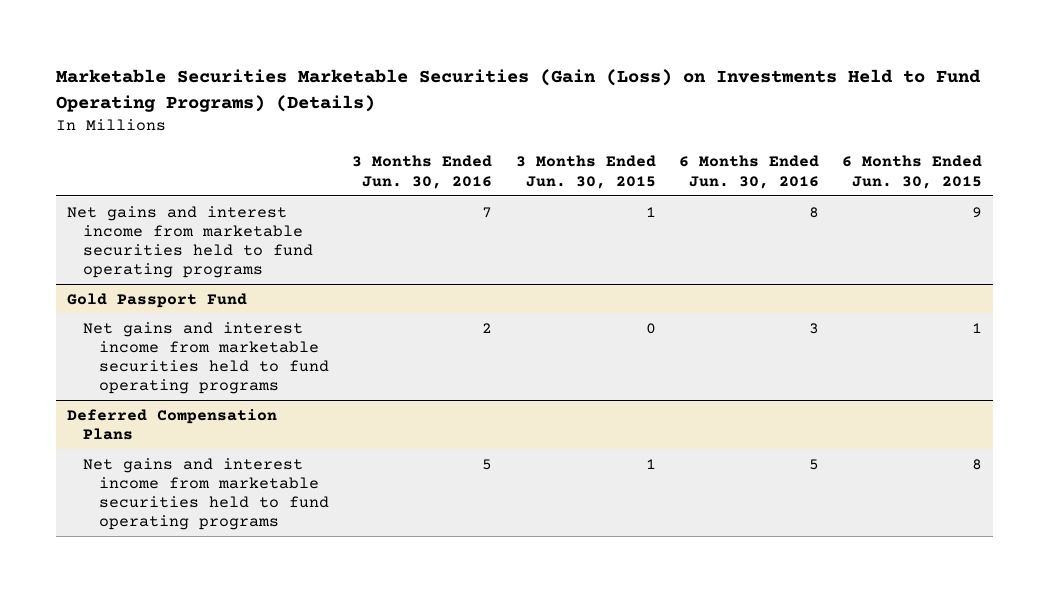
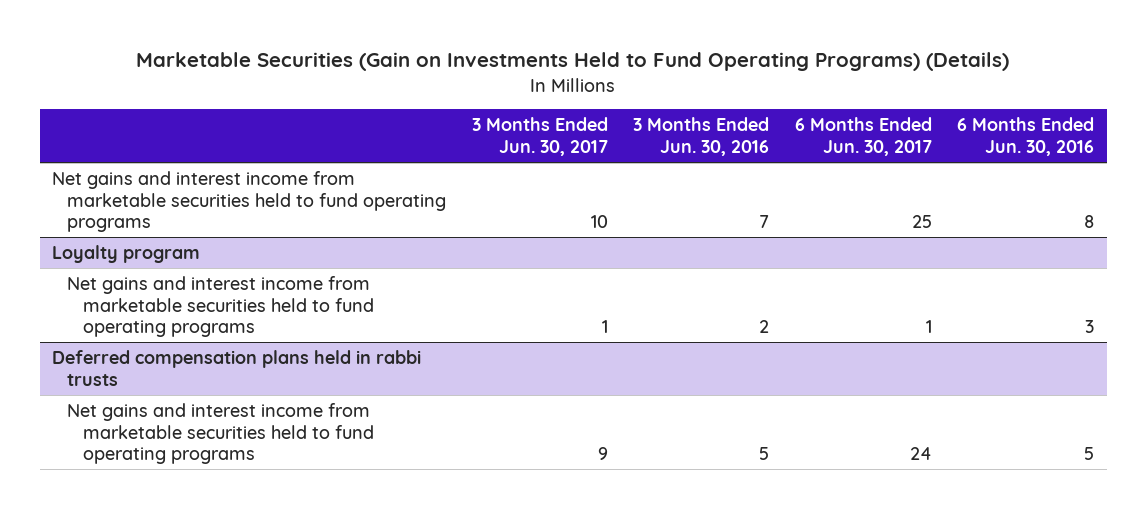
[55,68,981,112] Marketable Securities Marketable Securities (Gain (Loss) on Investments Held to Fund Operating Programs) (Details) -> [136,52,1010,72] Marketable Securities (Gain on Investments Held to Fund Operating Programs) (Details)
[515,155,656,189] 3 Months Ended Jun. 30, 2015 -> none
[841,155,982,189] 6 Months Ended Jun. 30, 2015 -> none
none -> [471,117,608,157] 3 Months Ended Jun. 30, 2017
none -> [794,117,932,157] 6 Months Ended Jun. 30, 2017
[67,292,248,308] Gold Passport Fund -> none
none -> [52,244,201,263] Loyalty program
[67,408,278,440] Deferred Compensation Plans -> [52,349,422,386] Deferred compensation plans held in rabbi trusts

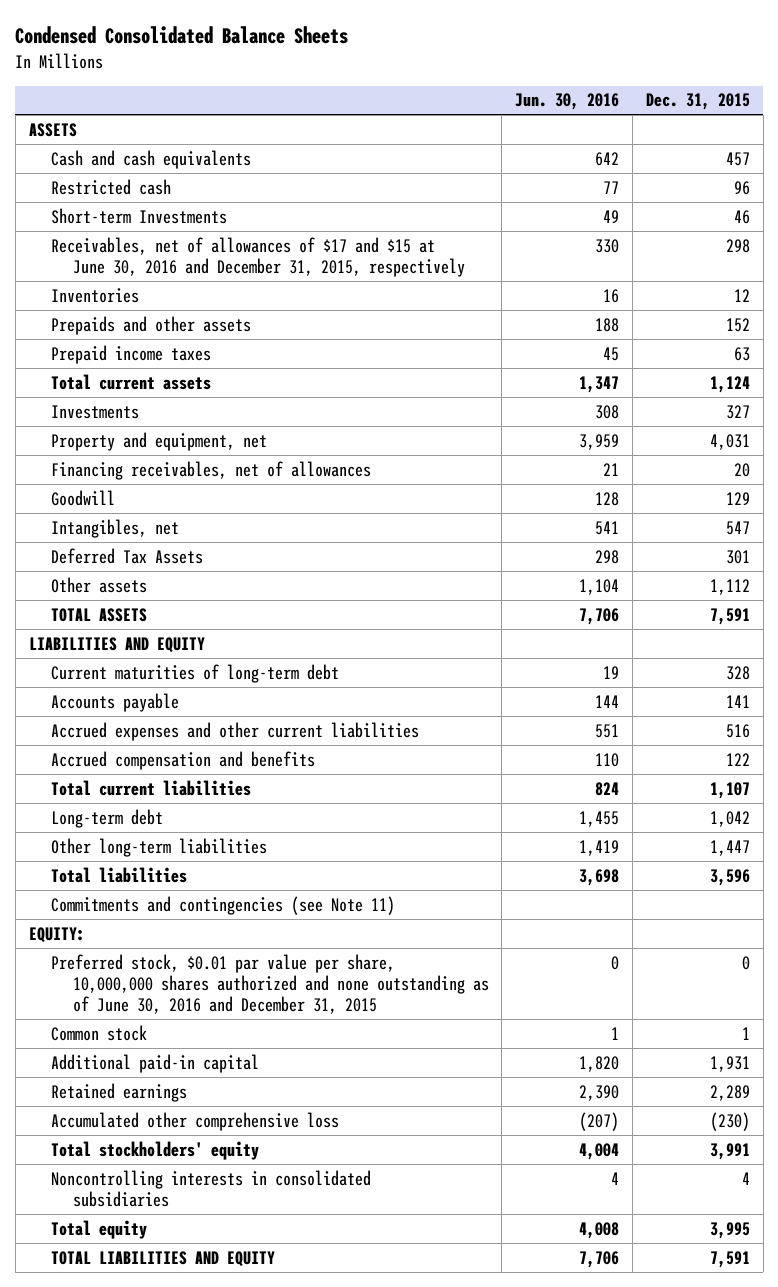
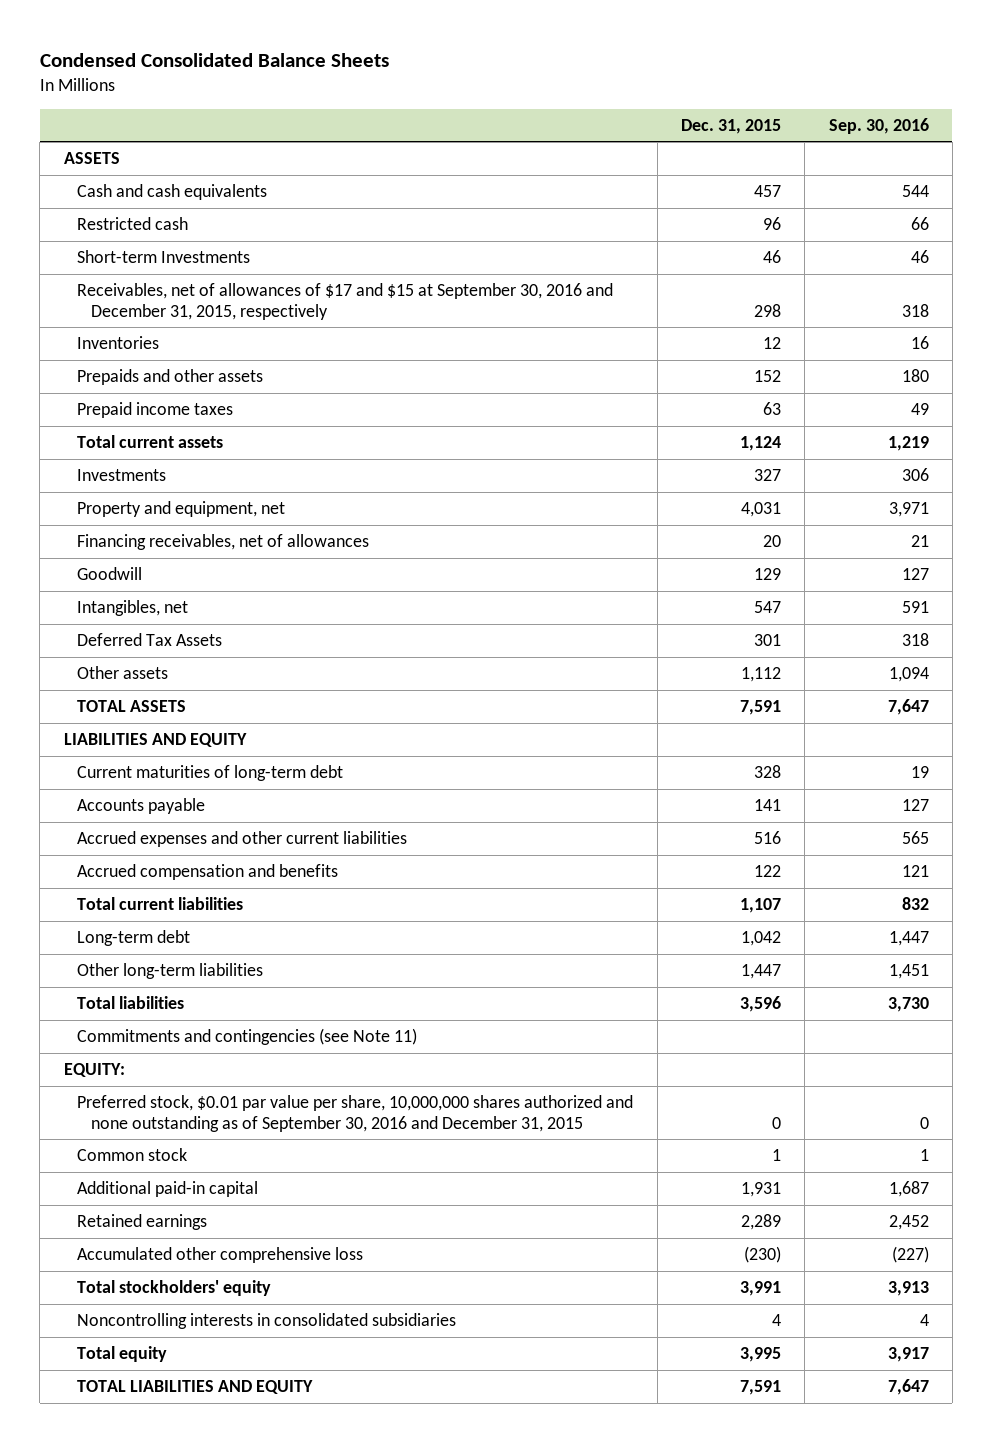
[515,93,620,111] Jun. 30, 2016 -> none
none -> [828,117,929,134] Sep. 30, 2016
[50,236,465,277] Receivables, net of allowances of $17 and $15 at June 30, 2016 and December 31, 2015, respectively -> [77,283,614,320] Receivables, net of allowances of $17 and $15 at September 30, 2016 and December 31, 2015, respectively
[50,953,489,1015] Preferred stock, $0.01 par value per share, 10,000,000 shares authorized and none outstanding as of June 30, 2016 and December 31, 2015 -> [77,1095,634,1132] Preferred stock, $0.01 par value per share, 10,000,000 shares authorized and none outstanding as of September 30, 2016 and December 31, 2015

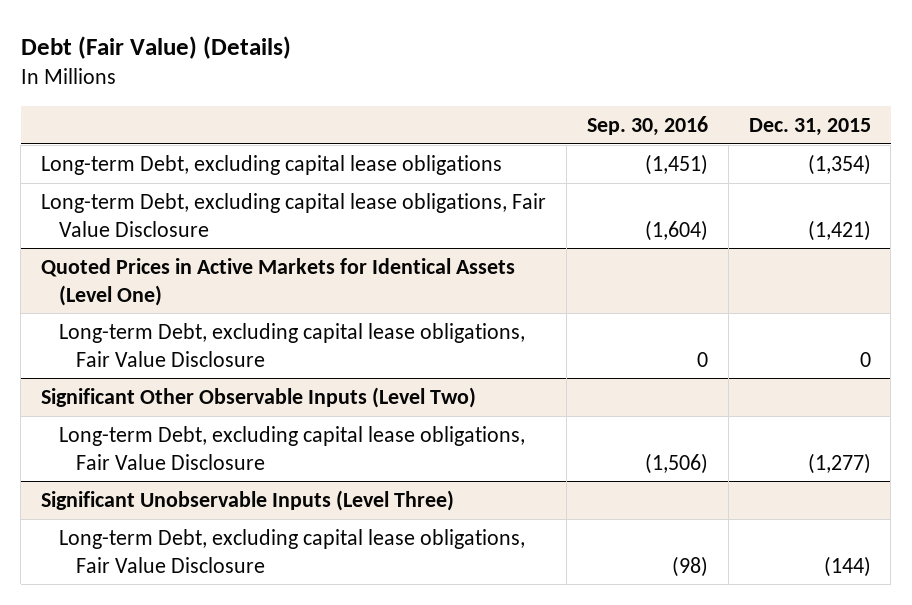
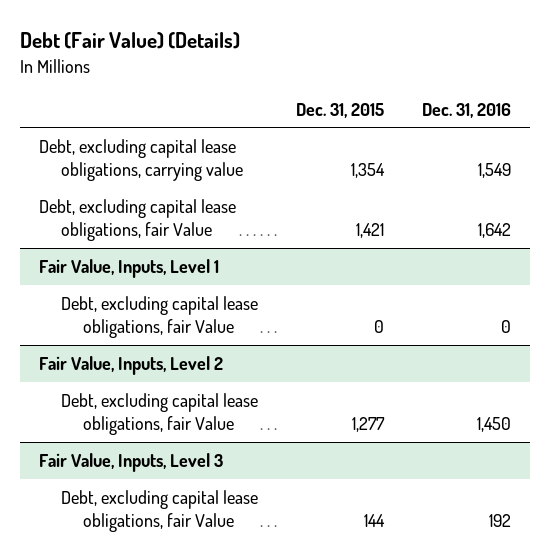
[586,116,708,137] Sep. 30, 2016 -> none
none -> [421,102,511,118] Dec. 31, 2016
[41,154,503,175] Long-term Debt, excluding capital lease obligations -> [38,138,244,182] Debt, excluding capital lease obligations, carrying value
[807,153,871,175] (1,354) -> [350,163,385,179] 1,354
[41,192,547,237] Long-term Debt, excluding capital lease obligations, Fair Value Disclosure -> [38,198,236,242] Debt, excluding capital lease obligations, fair Value
[807,219,871,241] (1,421) -> [355,223,384,239] 1,421
[41,257,516,306] Quoted Prices in Active Markets for Identical Assets (Level One) -> [38,258,219,278] Fair Value, Inputs, Level 1
[58,322,525,367] Long-term Debt, excluding capital lease obligations, Fair Value Disclosure -> [61,295,259,339] Debt, excluding capital lease obligations, fair Value
[41,386,477,408] Significant Other Observable Inputs (Level Two) -> [38,355,223,375] Fair Value, Inputs, Level 2
[58,425,525,470] Long-term Debt, excluding capital lease obligations, Fair Value Disclosure -> [61,392,259,436] Debt, excluding capital lease obligations, fair Value
[807,452,871,474] (1,277) -> [351,417,385,433] 1,277
[41,489,455,511] Significant Unobservable Inputs (Level Three) -> [38,452,223,472] Fair Value, Inputs, Level 3
[58,528,525,573] Long-term Debt, excluding capital lease obligations, Fair Value Disclosure -> [61,489,259,533] Debt, excluding capital lease obligations, fair Value
[823,555,871,577] (144) -> [363,514,385,528] 144

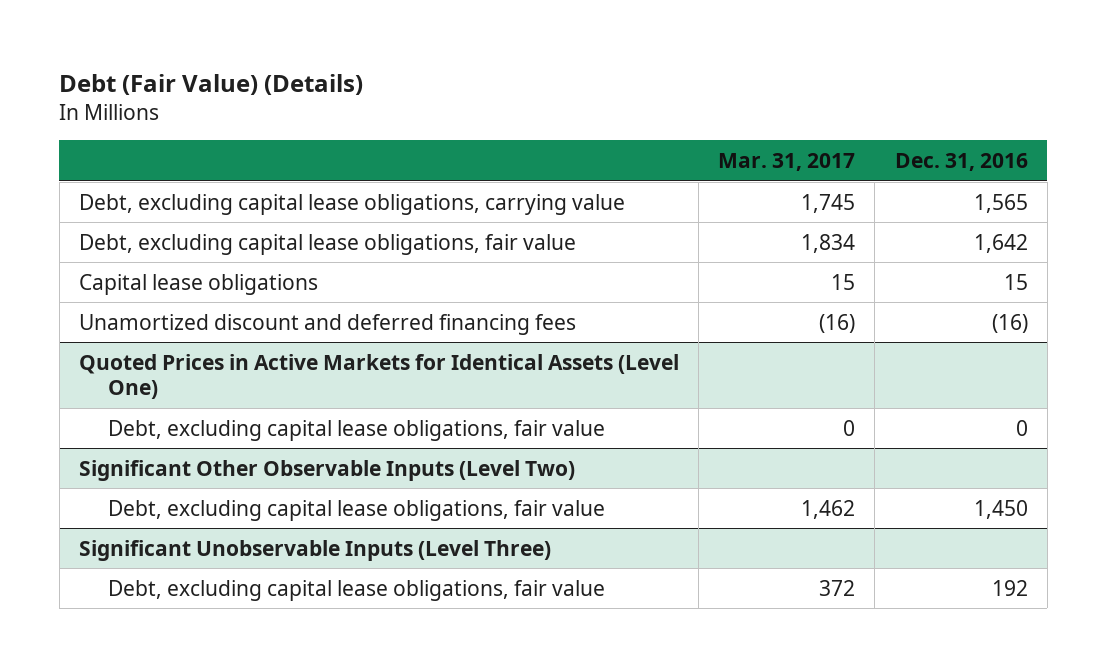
[295,102,384,118] Dec. 31, 2015 -> none
none -> [718,153,856,172] Mar. 31, 2017
[477,163,511,179] 1,549 -> [973,193,1028,213] 1,565
[38,198,236,242] Debt, excluding capital lease obligations, fair Value -> [78,233,576,255] Debt, excluding capital lease obligations, fair value
none -> [78,273,318,295] Capital lease obligations
none -> [78,313,576,335] Unamortized discount and deferred financing fees
[38,258,219,278] Fair Value, Inputs, Level 1 -> [78,353,679,400] Quoted Prices in Active Markets for Identical Assets (Level One)
[61,295,259,339] Debt, excluding capital lease obligations, fair Value -> [107,419,605,441] Debt, excluding capital lease obligations, fair value
[38,355,223,375] Fair Value, Inputs, Level 2 -> [78,459,575,481] Significant Other Observable Inputs (Level Two)
[61,392,259,436] Debt, excluding capital lease obligations, fair Value -> [107,499,605,521] Debt, excluding capital lease obligations, fair value
[38,452,223,472] Fair Value, Inputs, Level 3 -> [78,539,551,561] Significant Unobservable Inputs (Level Three)
[61,489,259,533] Debt, excluding capital lease obligations, fair Value -> [107,579,605,601] Debt, excluding capital lease obligations, fair value

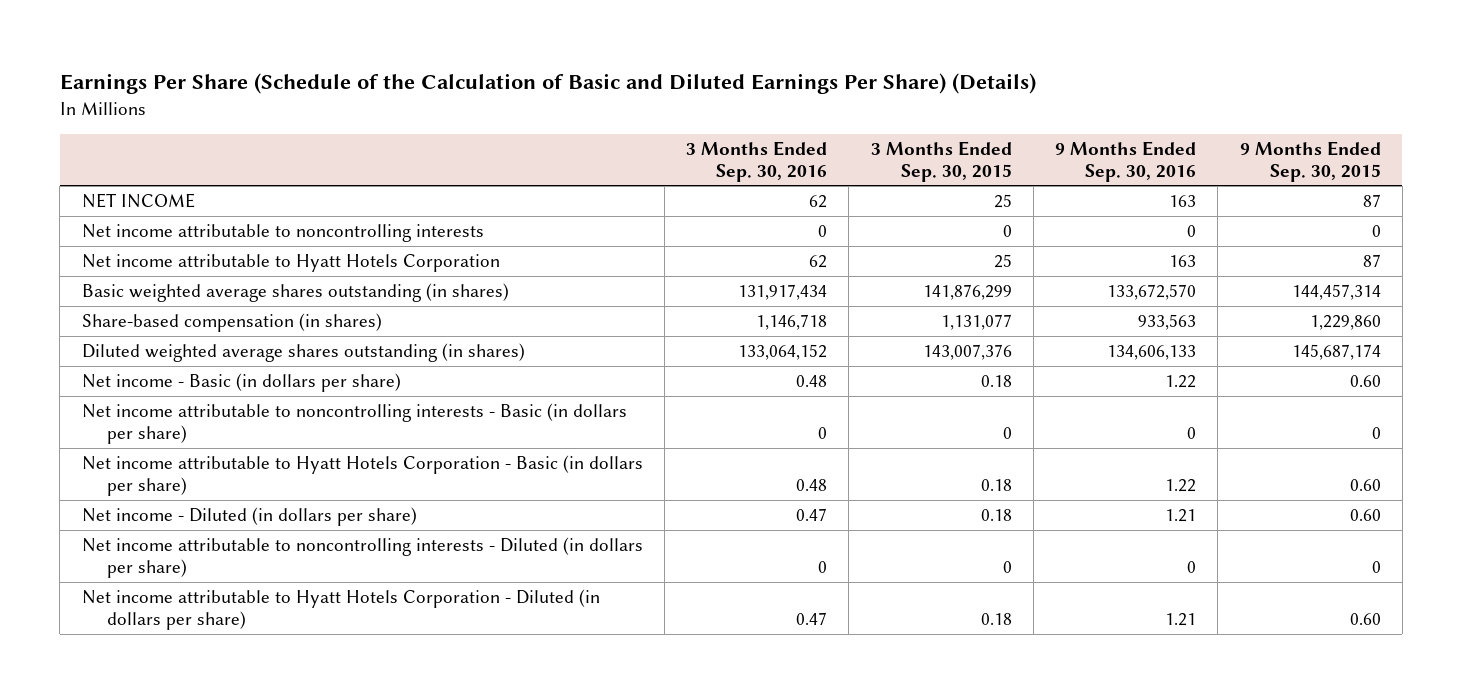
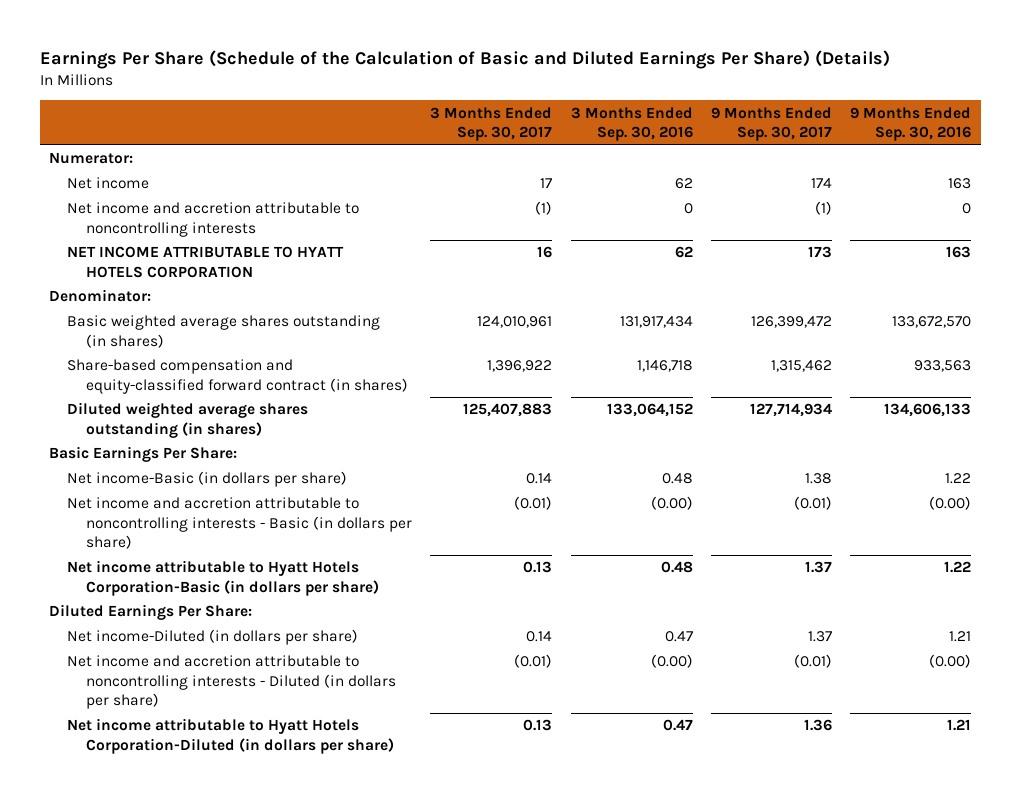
[870,140,1012,182] 3 Months Ended Sep. 30, 2015 -> none
[1239,140,1381,182] 9 Months Ended Sep. 30, 2015 -> none
none -> [430,106,553,141] 3 Months Ended Sep. 30, 2017
none -> [711,106,833,141] 9 Months Ended Sep. 30, 2017
none -> [48,152,133,165] Numerator:
[81,193,195,209] NET INCOME -> [67,177,150,190] Net income
[81,224,484,243] Net income attributable to noncontrolling interests -> [67,202,360,237] Net income and accretion attributable to noncontrolling interests
[81,254,500,273] Net income attributable to Hyatt Hotels Corporation -> [67,246,345,278] NET INCOME ATTRIBUTABLE TO HYATT HOTELS CORPORATION
none -> [48,289,151,303] Denominator:
[81,313,382,333] Share-based compensation (in shares) -> [67,359,409,394] Share-based compensation and equity-classified forward contract (in shares)
none -> [48,446,237,463] Basic Earnings Per Share:
[81,373,401,393] Net income - Basic (in dollars per share) -> [67,471,348,488] Net income-Basic (in dollars per share)
[81,403,627,444] Net income attributable to noncontrolling interests - Basic (in dollars per share) -> [67,497,413,549] Net income and accretion attributable to noncontrolling interests - Basic (in dollars per share)
[818,426,828,439] 0 -> [650,496,693,511] (0.00)
[1187,426,1197,439] 0 -> [929,496,972,511] (0.00)
[81,455,643,496] Net income attributable to Hyatt Hotels Corporation - Basic (in dollars per share) -> [67,560,380,596] Net income attributable to Hyatt Hotels Corporation-Basic (in dollars per share)
none -> [48,604,252,621] Diluted Earnings Per Share:
[81,507,417,527] Net income - Diluted (in dollars per share) -> [67,629,359,646] Net income-Diluted (in dollars per share)
[81,537,643,578] Net income attributable to noncontrolling interests - Diluted (in dollars per share) -> [67,655,397,709] Net income and accretion attributable to noncontrolling interests - Diluted (in dollars per share)
[818,560,828,573] 0 -> [650,654,693,669] (0.00)
[1187,560,1197,573] 0 -> [929,654,972,669] (0.00)
[81,589,600,630] Net income attributable to Hyatt Hotels Corporation - Diluted (in dollars per share) -> [67,718,395,754] Net income attributable to Hyatt Hotels Corporation-Diluted (in dollars per share)

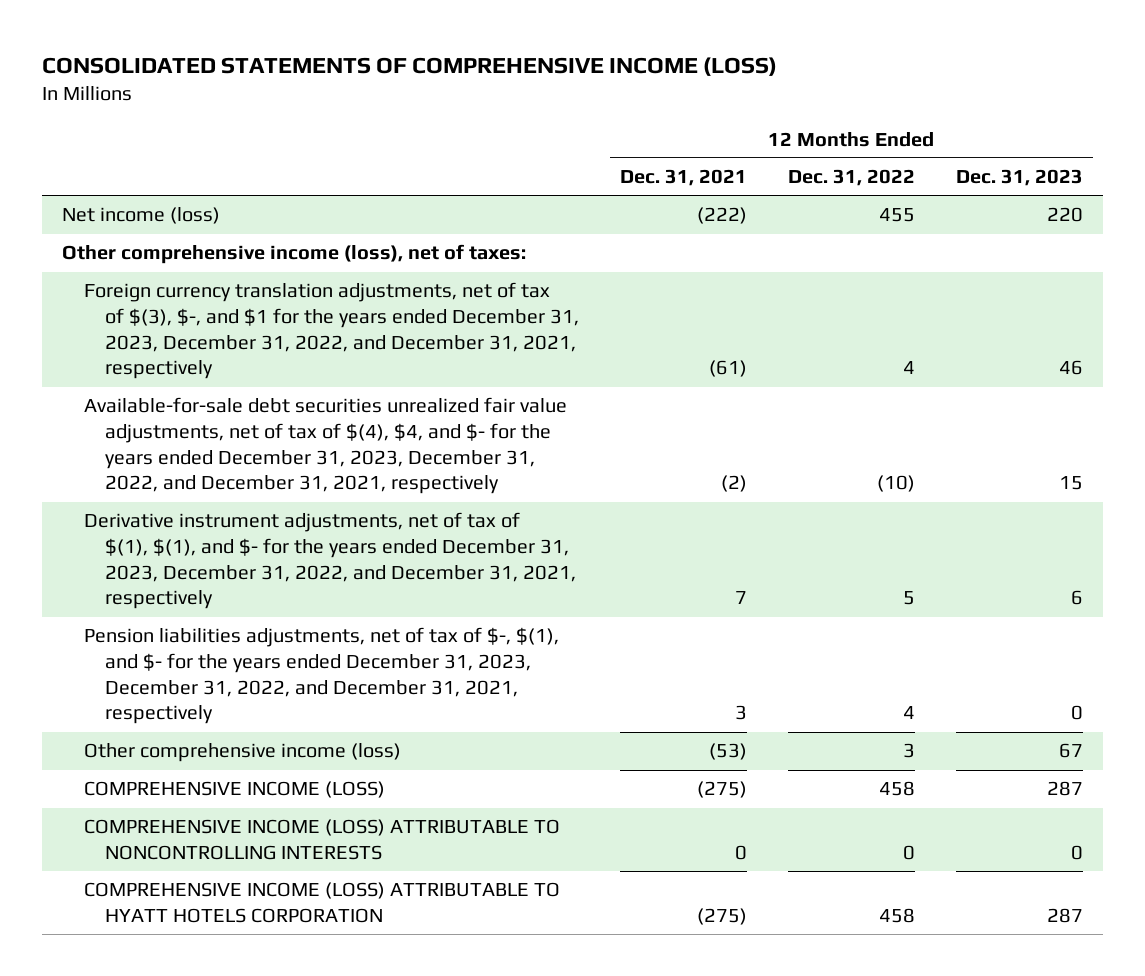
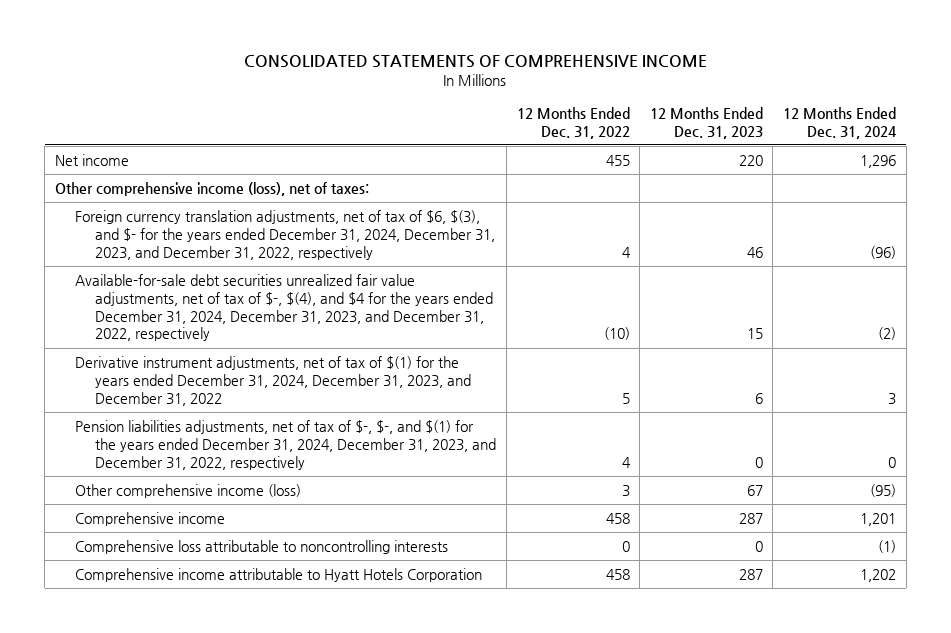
[42,57,778,77] CONSOLIDATED STATEMENTS OF COMPREHENSIVE INCOME (LOSS) -> [244,55,708,69] CONSOLIDATED STATEMENTS OF COMPREHENSIVE INCOME
[620,169,748,187] Dec. 31, 2021 -> none
none -> [783,106,898,139] 12 Months Ended Dec. 31, 2024
[62,207,221,225] Net income (loss) -> [54,154,129,167] Net income
[83,282,580,380] Foreign currency translation adjustments, net of tax of $(3), $-, and $1 for the years ended December 31, 2023, December 31, 2022, and December 31, 2021, respectively -> [74,210,496,260] Foreign currency translation adjustments, net of tax of $6, $(3), and $- for the years ended December 31, 2024, December 31, 2023, and December 31, 2022, respectively
[83,397,567,495] Available-for-sale debt securities unrealized fair value adjustments, net of tax of $(4), $4, and $- for the years ended December 31, 2023, December 31, 2022, and December 31, 2021, respectively -> [74,274,494,342] Available-for-sale debt securities unrealized fair value adjustments, net of tax of $-, $(4), and $4 for the years ended December 31, 2024, December 31, 2023, and December 31, 2022, respectively
[83,512,577,610] Derivative instrument adjustments, net of tax of $(1), $(1), and $- for the years ended December 31, 2023, December 31, 2022, and December 31, 2021, respectively -> [74,356,472,406] Derivative instrument adjustments, net of tax of $(1) for the years ended December 31, 2024, December 31, 2023, and December 31, 2022
[83,627,559,725] Pension liabilities adjustments, net of tax of $-, $(1), and $- for the years ended December 31, 2023, December 31, 2022, and December 31, 2021, respectively -> [74,420,497,470] Pension liabilities adjustments, net of tax of $-, $-, and $(1) for the years ended December 31, 2024, December 31, 2023, and December 31, 2022, respectively
[83,781,385,799] COMPREHENSIVE INCOME (LOSS) -> [74,512,225,527] Comprehensive income
[83,819,560,861] COMPREHENSIVE INCOME (LOSS) ATTRIBUTABLE TO NONCONTROLLING INTERESTS -> [74,540,448,555] Comprehensive loss attributable to noncontrolling interests
[83,882,560,924] COMPREHENSIVE INCOME (LOSS) ATTRIBUTABLE TO HYATT HOTELS CORPORATION -> [74,568,482,583] Comprehensive income attributable to Hyatt Hotels Corporation

